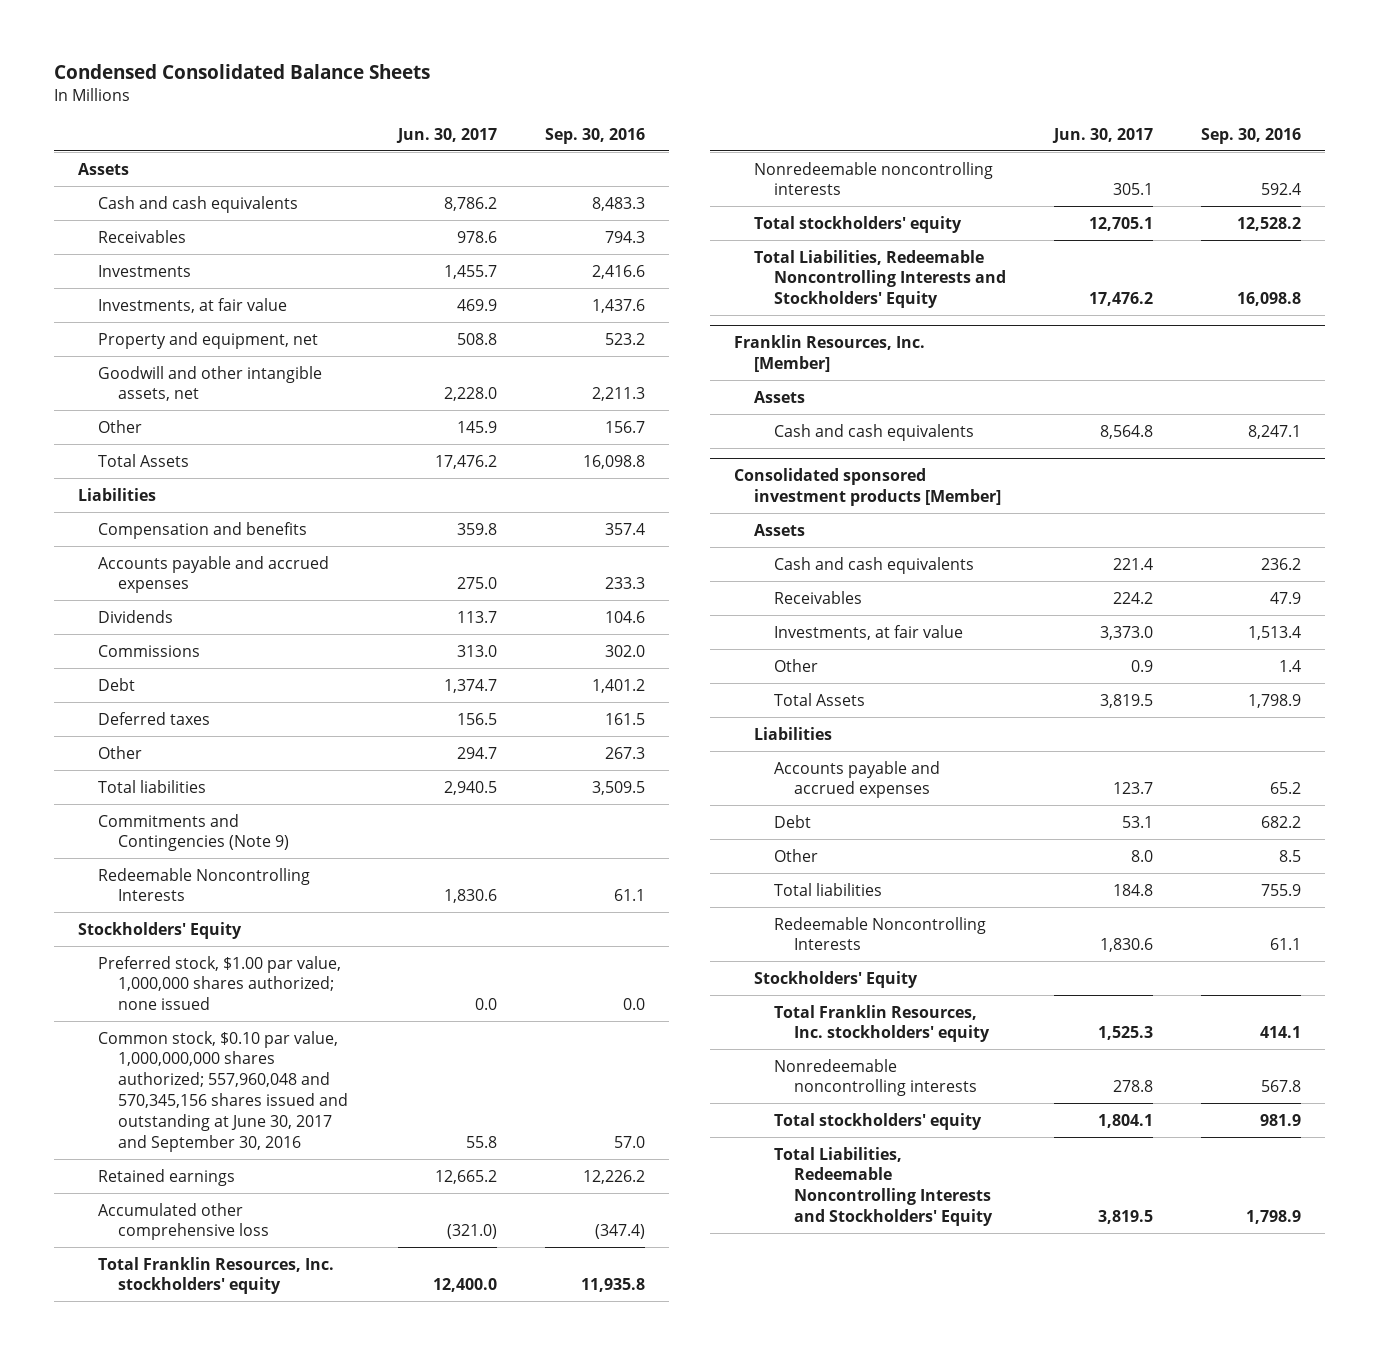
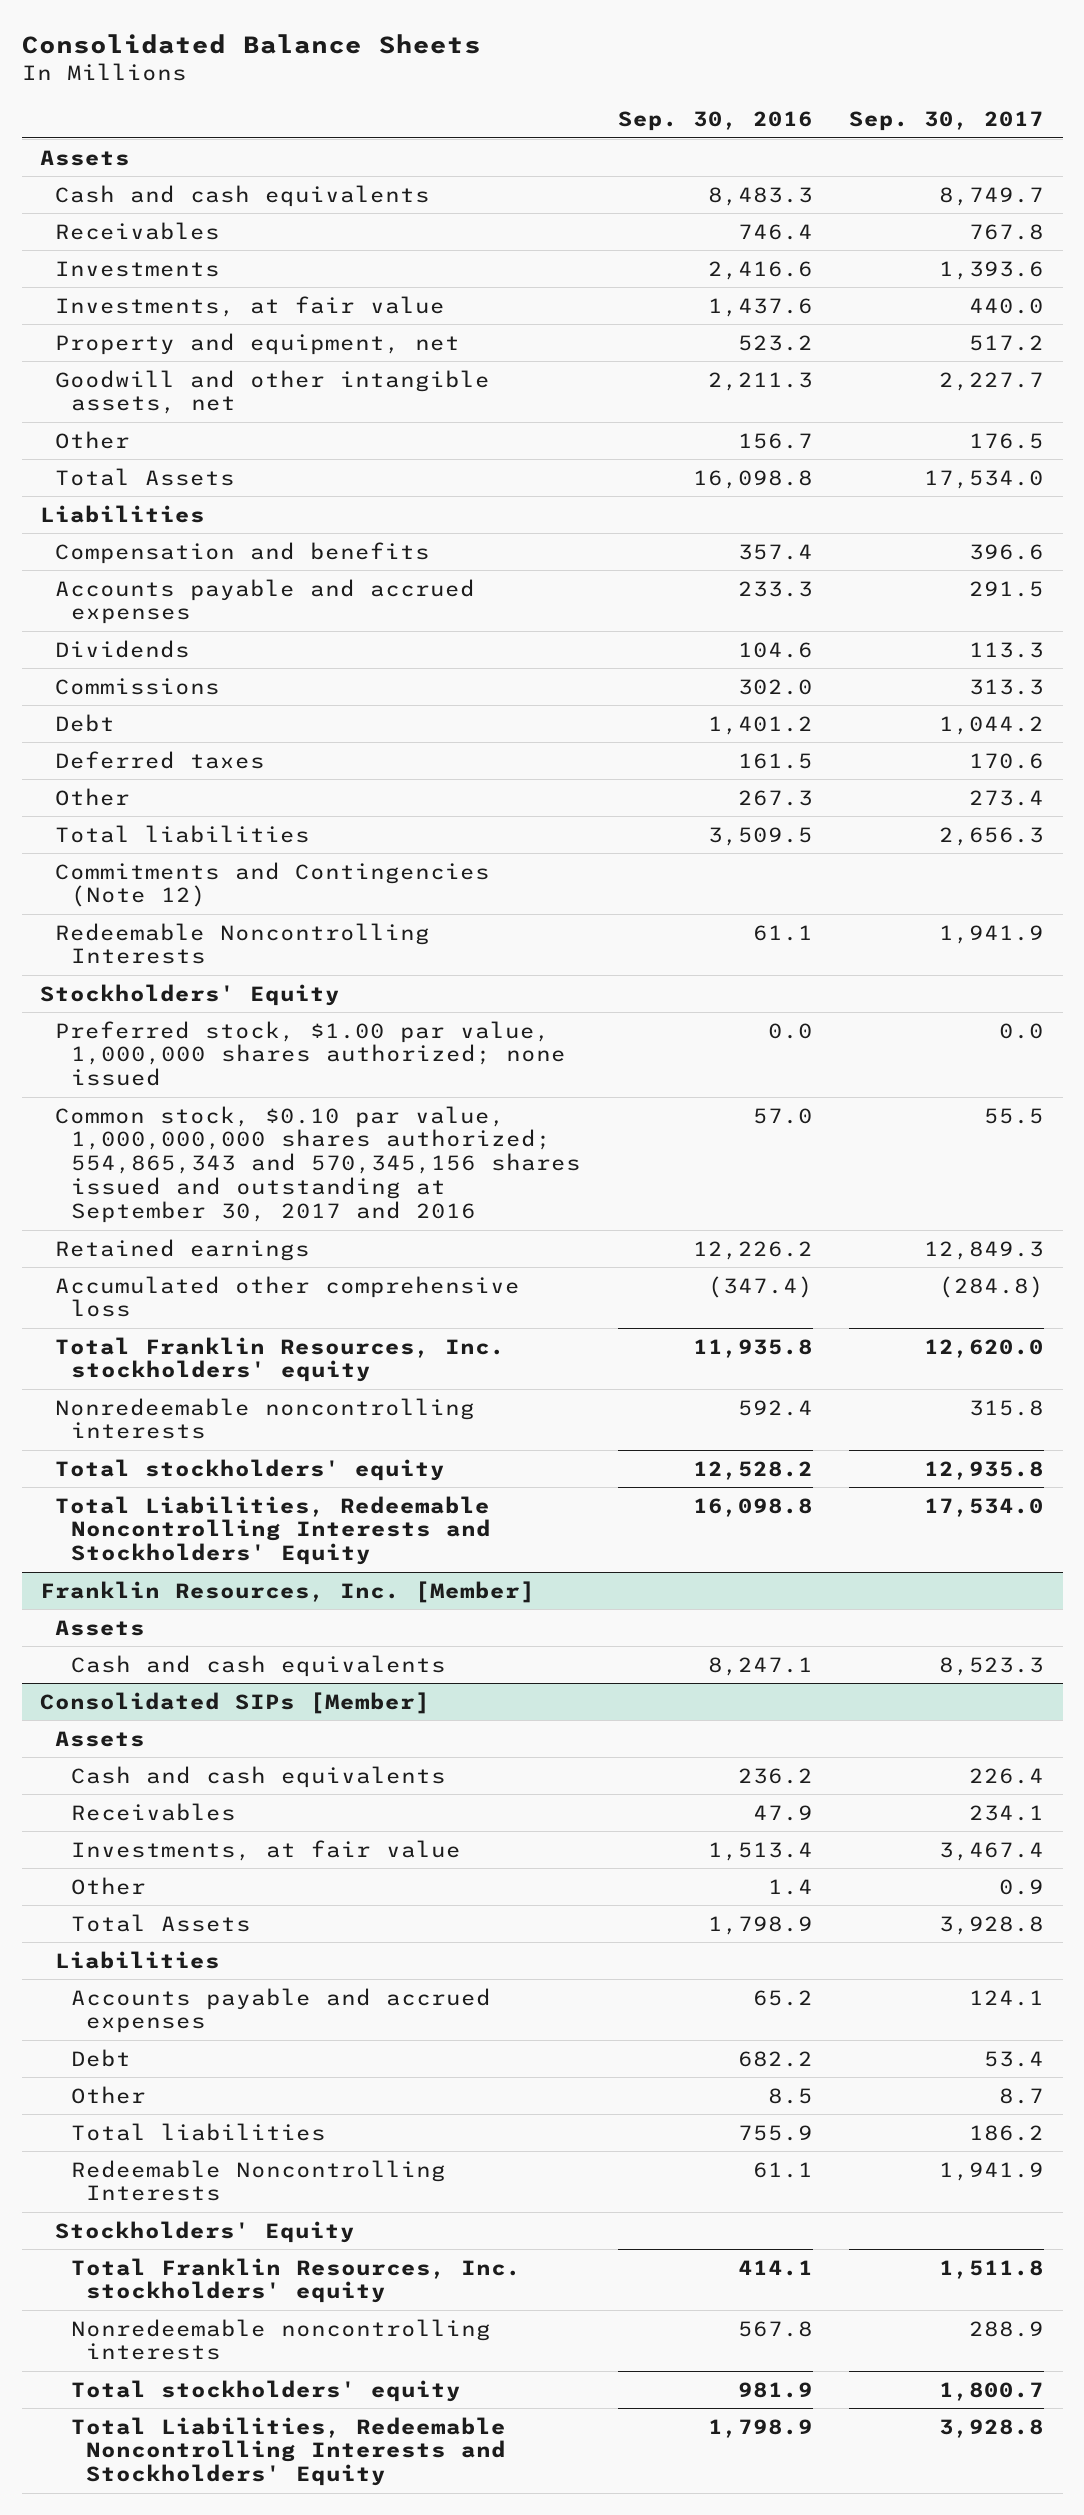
[53,63,430,79] Condensed Consolidated Balance Sheets -> [21,34,481,55] Consolidated Balance Sheets
[395,127,497,143] Jun. 30, 2017 -> none
none -> [849,111,1045,132] Sep. 30, 2017
[605,230,646,243] 794.3 -> [737,223,813,240] 746.4
[97,813,289,852] Commitments and Contingencies (Note 9) -> [55,861,491,908] Commitments and Contingencies (Note 12)
[97,1030,348,1152] Common stock, $0.10 par value, 1,000,000,000 shares authorized; 557,960,048 and 570,345,156 shares issued and outstanding at June 30, 2017 and September 30, 2016 -> [55,1105,581,1224] Common stock, $0.10 par value, 1,000,000,000 shares authorized; 554,865,343 and 570,345,156 shares issued and outstanding at September 30, 2017 and 2016
[733,468,1001,506] Consolidated sponsored investment products [Member] -> [39,1691,430,1714] Consolidated SIPs [Member]

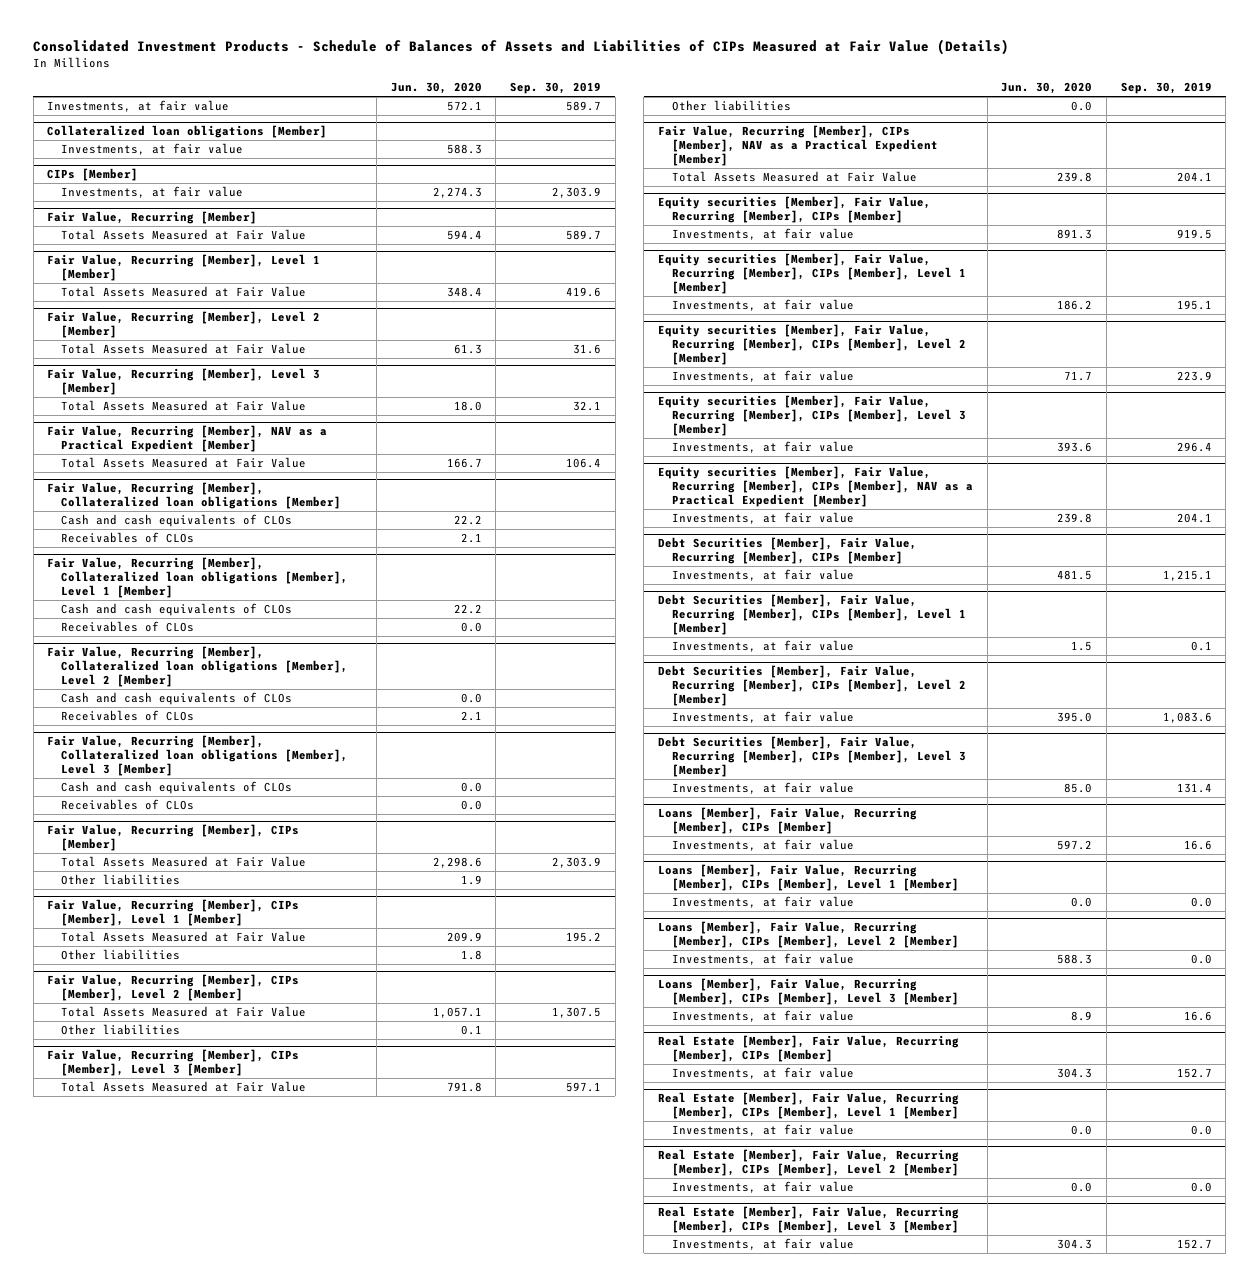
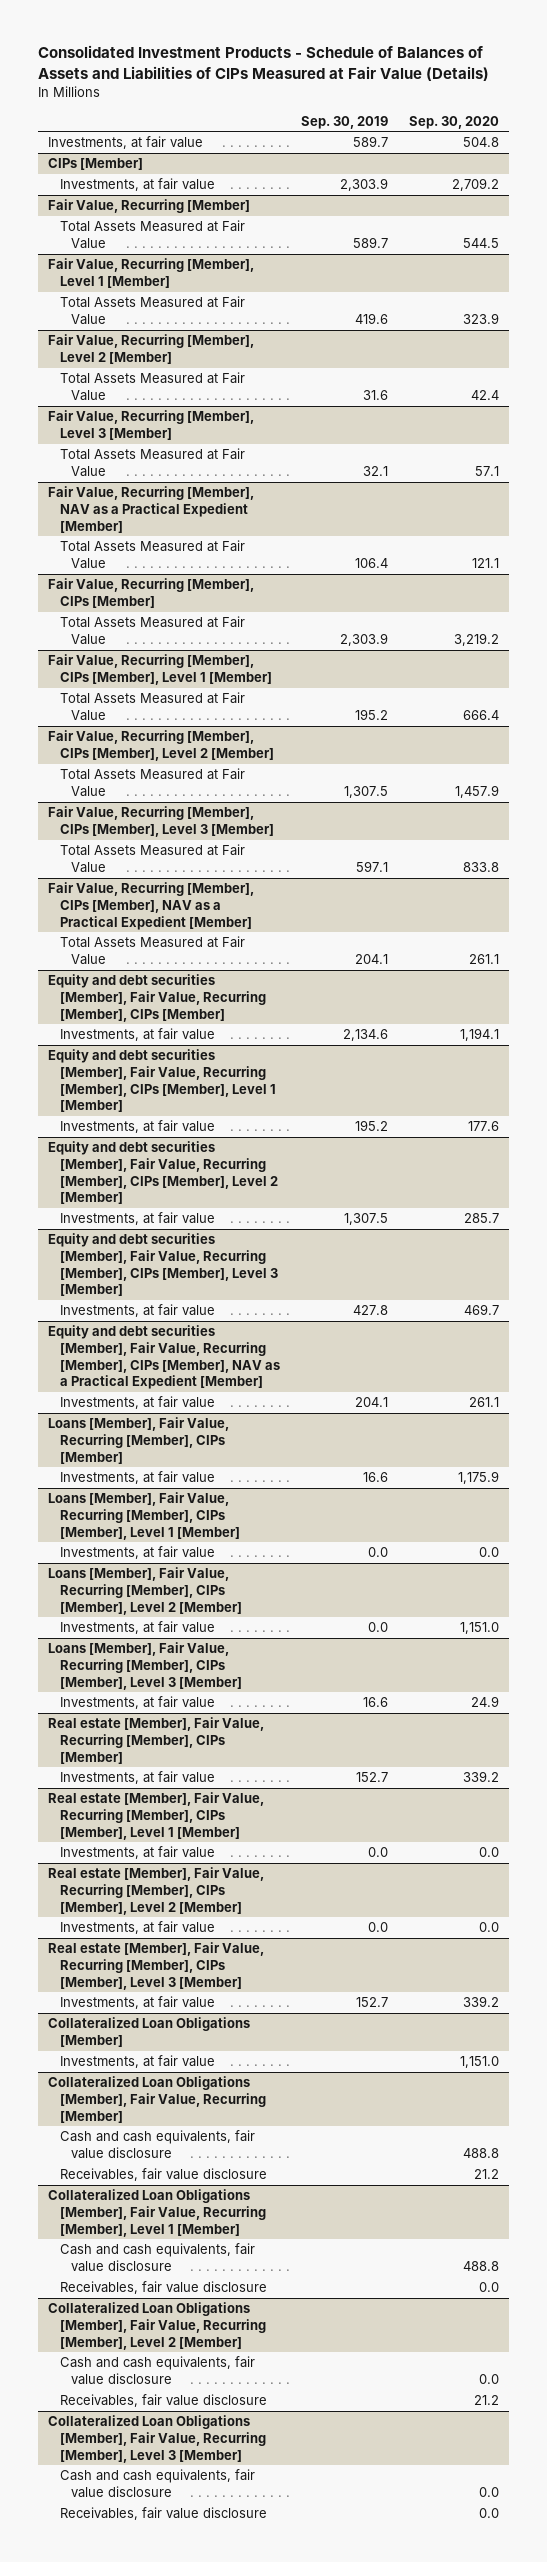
[390,82,482,95] Jun. 30, 2020 -> none
none -> [408,115,499,129] Sep. 30, 2020
[47,125,328,139] Collateralized loan obligations [Member] -> none
[61,143,244,156] Investments, at fair value -> none
[47,482,342,510] Fair Value, Recurring [Member], Collateralized loan obligations [Member] -> none
[61,514,293,528] Cash and cash equivalents of CLOs -> none
[61,532,195,544] Receivables of CLOs -> none
[47,557,349,599] Fair Value, Recurring [Member], Collateralized loan obligations [Member], Level 1 [Member] -> none
[61,603,293,617] Cash and cash equivalents of CLOs -> none
[61,621,195,633] Receivables of CLOs -> none
[47,646,349,688] Fair Value, Recurring [Member], Collateralized loan obligations [Member], Level 2 [Member] -> none
[61,692,293,706] Cash and cash equivalents of CLOs -> none
[61,710,195,722] Receivables of CLOs -> none
[47,735,349,777] Fair Value, Recurring [Member], Collateralized loan obligations [Member], Level 3 [Member] -> none
[61,781,293,795] Cash and cash equivalents of CLOs -> none
[61,799,195,811] Receivables of CLOs -> none
[61,874,181,886] Other liabilities -> none
[61,949,181,961] Other liabilities -> none
[61,1024,181,1036] Other liabilities -> none
[672,100,792,112] Other liabilities -> none
[658,196,932,224] Equity securities [Member], Fair Value, Recurring [Member], CIPs [Member] -> [48,974,266,1022] Equity and debt securities [Member], Fair Value, Recurring [Member], CIPs [Member]
[1176,229,1212,240] 919.5 -> [342,1029,388,1042] 2,134.6
[658,253,967,295] Equity securities [Member], Fair Value, Recurring [Member], CIPs [Member], Level 1 [Member] -> [48,1049,276,1113] Equity and debt securities [Member], Fair Value, Recurring [Member], CIPs [Member], Level 1 [Member]
[1176,300,1212,311] 195.1 -> [354,1120,388,1132] 195.2
[658,324,967,366] Equity securities [Member], Fair Value, Recurring [Member], CIPs [Member], Level 2 [Member] -> [48,1141,278,1205] Equity and debt securities [Member], Fair Value, Recurring [Member], CIPs [Member], Level 2 [Member]
[1176,371,1212,382] 223.9 -> [343,1213,388,1226] 1,307.5
[658,395,967,437] Equity securities [Member], Fair Value, Recurring [Member], CIPs [Member], Level 3 [Member] -> [48,1233,278,1297] Equity and debt securities [Member], Fair Value, Recurring [Member], CIPs [Member], Level 3 [Member]
[1176,442,1212,453] 296.4 -> [352,1305,388,1316] 427.8
[658,466,974,508] Equity securities [Member], Fair Value, Recurring [Member], CIPs [Member], NAV as a Practical Expedient [Member] -> [48,1325,280,1390] Equity and debt securities [Member], Fair Value, Recurring [Member], CIPs [Member], NAV as a Practical Expedient [Member]
[658,537,918,565] Debt Securities [Member], Fair Value, Recurring [Member], CIPs [Member] -> none
[672,569,855,582] Investments, at fair value -> none
[658,594,967,636] Debt Securities [Member], Fair Value, Recurring [Member], CIPs [Member], Level 1 [Member] -> none
[672,640,855,653] Investments, at fair value -> none
[658,665,967,707] Debt Securities [Member], Fair Value, Recurring [Member], CIPs [Member], Level 2 [Member] -> none
[672,711,855,724] Investments, at fair value -> none
[658,736,967,778] Debt Securities [Member], Fair Value, Recurring [Member], CIPs [Member], Level 3 [Member] -> none
[672,782,855,795] Investments, at fair value -> none
[658,1035,960,1063] Real Estate [Member], Fair Value, Recurring [Member], CIPs [Member] -> [48,1717,265,1764] Real estate [Member], Fair Value, Recurring [Member], CIPs [Member]
[658,1092,960,1120] Real Estate [Member], Fair Value, Recurring [Member], CIPs [Member], Level 1 [Member] -> [48,1792,265,1840] Real estate [Member], Fair Value, Recurring [Member], CIPs [Member], Level 1 [Member]
[658,1149,960,1177] Real Estate [Member], Fair Value, Recurring [Member], CIPs [Member], Level 2 [Member] -> [48,1867,265,1915] Real estate [Member], Fair Value, Recurring [Member], CIPs [Member], Level 2 [Member]
[658,1206,960,1234] Real Estate [Member], Fair Value, Recurring [Member], CIPs [Member], Level 3 [Member] -> [48,1942,265,1990] Real estate [Member], Fair Value, Recurring [Member], CIPs [Member], Level 3 [Member]
none -> [48,2017,251,2048] Collateralized Loan Obligations [Member]
none -> [59,2055,215,2069] Investments, at fair value
none -> [48,2076,266,2123] Collateralized Loan Obligations [Member], Fair Value, Recurring [Member]
none -> [59,2130,255,2160] Cash and cash equivalents, fair value disclosure
none -> [59,2168,267,2182] Receivables, fair value disclosure
none -> [48,2189,266,2237] Collateralized Loan Obligations [Member], Fair Value, Recurring [Member], Level 1 [Member]
none -> [59,2243,255,2273] Cash and cash equivalents, fair value disclosure
none -> [59,2281,267,2295] Receivables, fair value disclosure
none -> [48,2302,266,2350] Collateralized Loan Obligations [Member], Fair Value, Recurring [Member], Level 2 [Member]
none -> [59,2356,255,2386] Cash and cash equivalents, fair value disclosure
none -> [59,2394,267,2408] Receivables, fair value disclosure
none -> [48,2415,266,2463] Collateralized Loan Obligations [Member], Fair Value, Recurring [Member], Level 3 [Member]
none -> [59,2469,255,2499] Cash and cash equivalents, fair value disclosure
none -> [59,2507,267,2521] Receivables, fair value disclosure

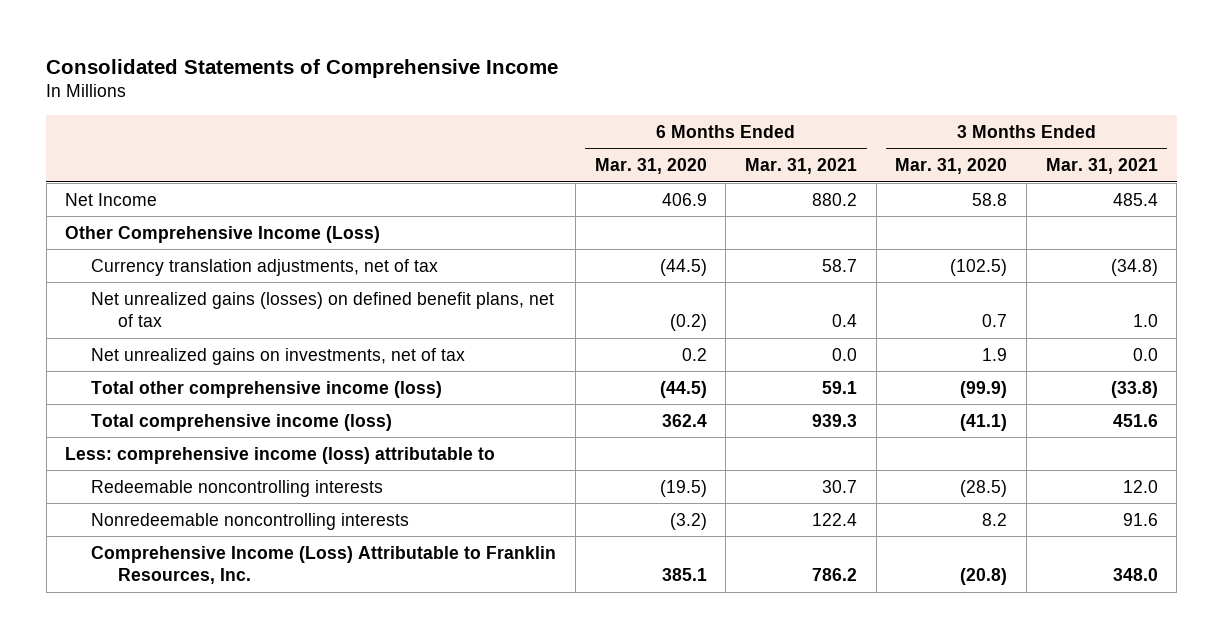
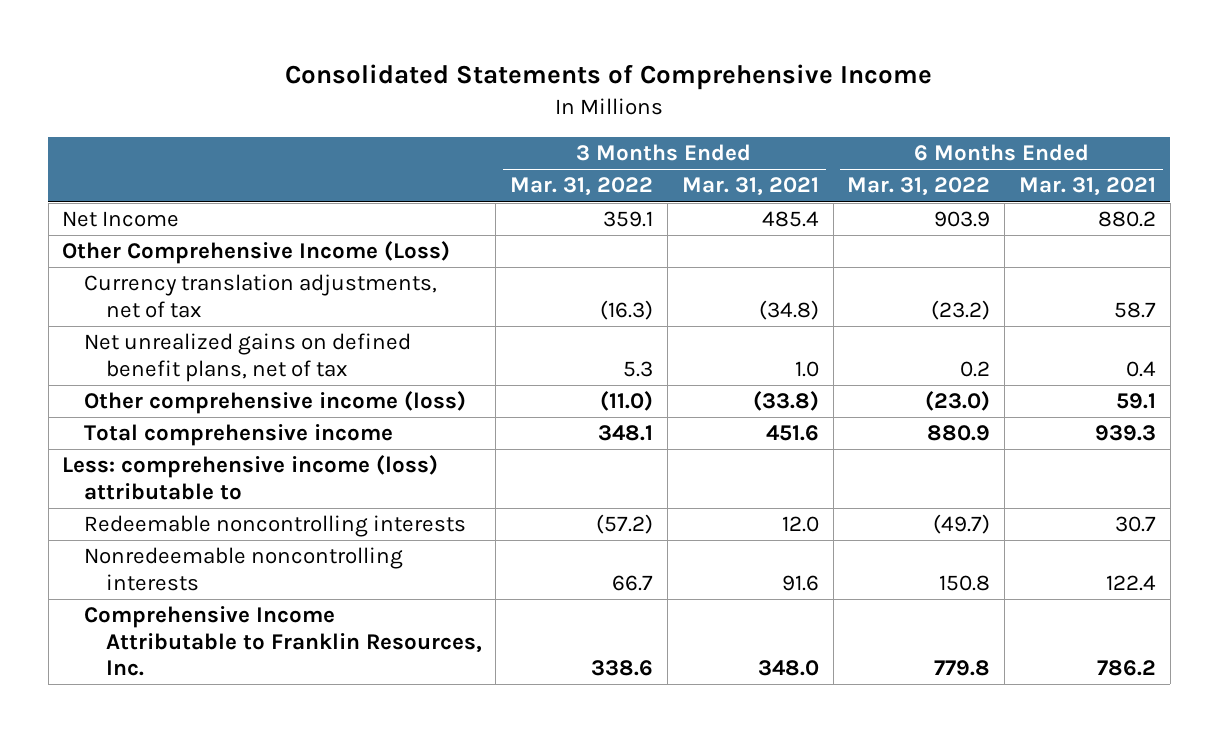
[594,158,707,175] Mar. 31, 2020 -> none
[895,158,1008,175] Mar. 31, 2020 -> none
none -> [510,177,654,197] Mar. 31, 2022
none -> [847,177,991,197] Mar. 31, 2022
[91,347,466,365] Net unrealized gains on investments, net of tax -> none
[91,291,555,328] Net unrealized gains (losses) on defined benefit plans, net of tax -> [83,333,411,382] Net unrealized gains on defined benefit plans, net of tax
[91,380,443,398] Total other comprehensive income (loss) -> [83,391,466,415] Other comprehensive income (loss)
[91,413,393,431] Total comprehensive income (loss) -> [83,424,393,447] Total comprehensive income
[91,545,557,585] Comprehensive Income (Loss) Attributable to Franklin Resources, Inc. -> [83,606,482,676] Comprehensive Income Attributable to Franklin Resources, Inc.

